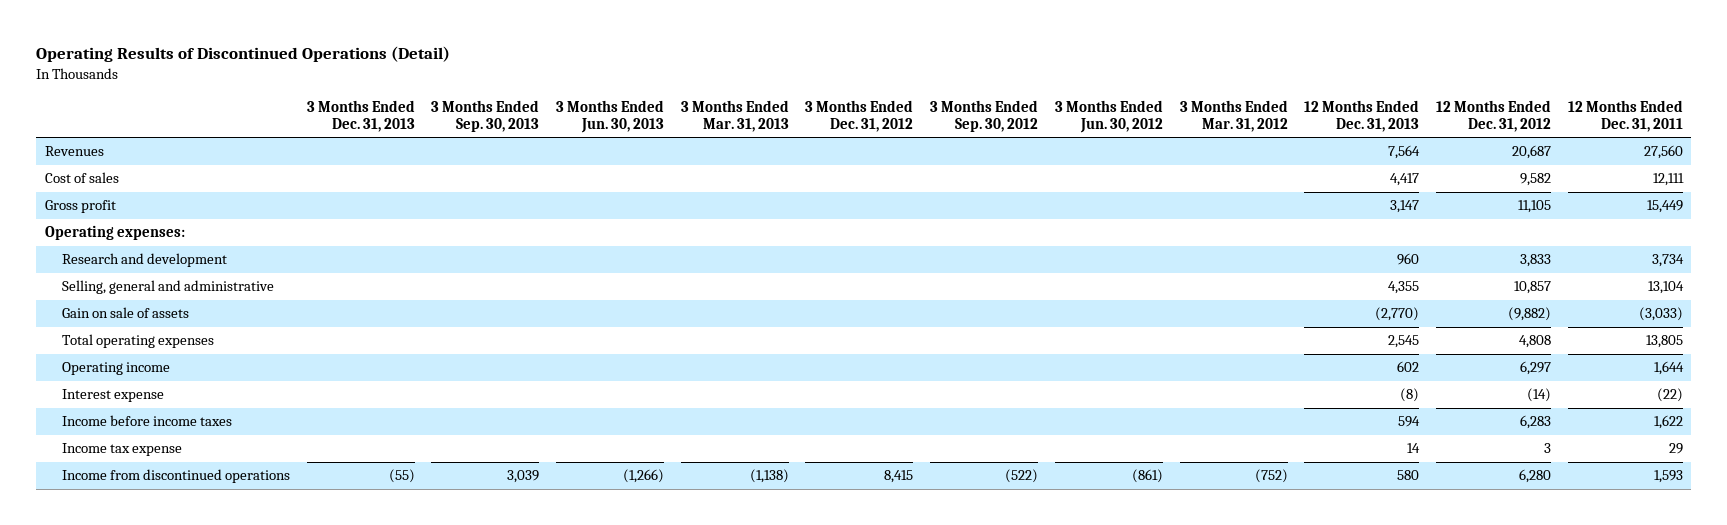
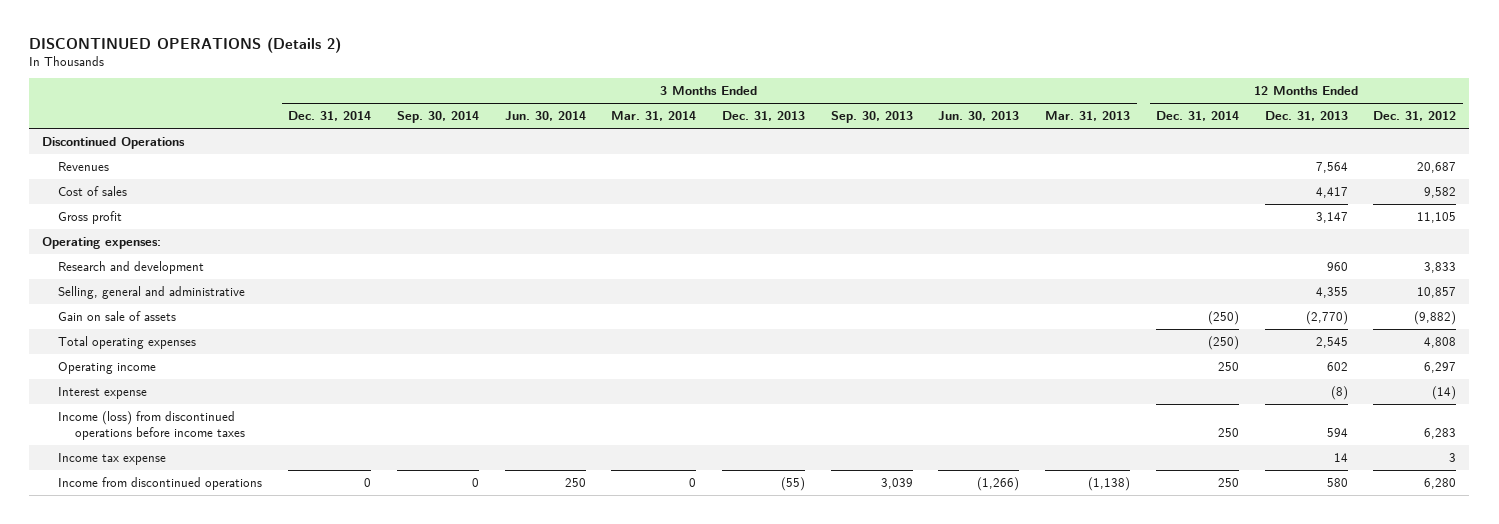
[36,45,451,62] Operating Results of Discontinued Operations (Detail) -> [29,36,342,53] DISCONTINUED OPERATIONS (Details 2)
[805,99,914,133] 3 Months Ended Dec. 31, 2012 -> none
[930,99,1039,133] 3 Months Ended Sep. 30, 2012 -> none
[1054,99,1163,134] 3 Months Ended Jun. 30, 2012 -> none
[1179,99,1288,133] 3 Months Ended Mar. 31, 2012 -> none
[1567,99,1683,133] 12 Months Ended Dec. 31, 2011 -> none
none -> [288,111,372,122] Dec. 31, 2014
none -> [396,111,479,124] Sep. 30, 2014
none -> [504,111,586,122] Jun. 30, 2014
none -> [611,111,697,122] Mar. 31, 2014
none -> [1155,111,1239,122] Dec. 31, 2014
none -> [42,136,186,149] Discontinued Operations
[62,415,233,427] Income before income taxes -> [58,410,245,440] Income (loss) from discontinued operations before income taxes

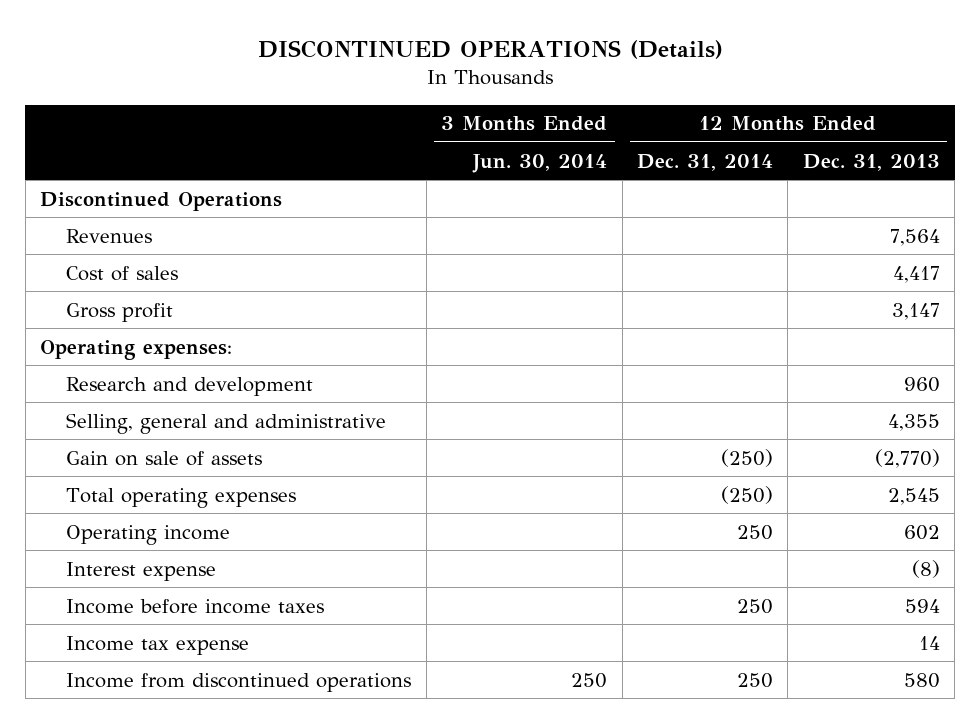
[29,36,342,53] DISCONTINUED OPERATIONS (Details 2) -> [258,39,724,59] DISCONTINUED OPERATIONS (Details)
[288,111,372,122] Dec. 31, 2014 -> none
[396,111,479,124] Sep. 30, 2014 -> none
[611,111,697,122] Mar. 31, 2014 -> none
[722,111,806,122] Dec. 31, 2013 -> none
[830,111,913,124] Sep. 30, 2013 -> none
[938,111,1020,122] Jun. 30, 2013 -> none
[1045,111,1131,122] Mar. 31, 2013 -> none
[1373,111,1457,122] Dec. 31, 2012 -> none
[58,410,245,440] Income (loss) from discontinued operations before income taxes -> [66,598,325,614] Income before income taxes

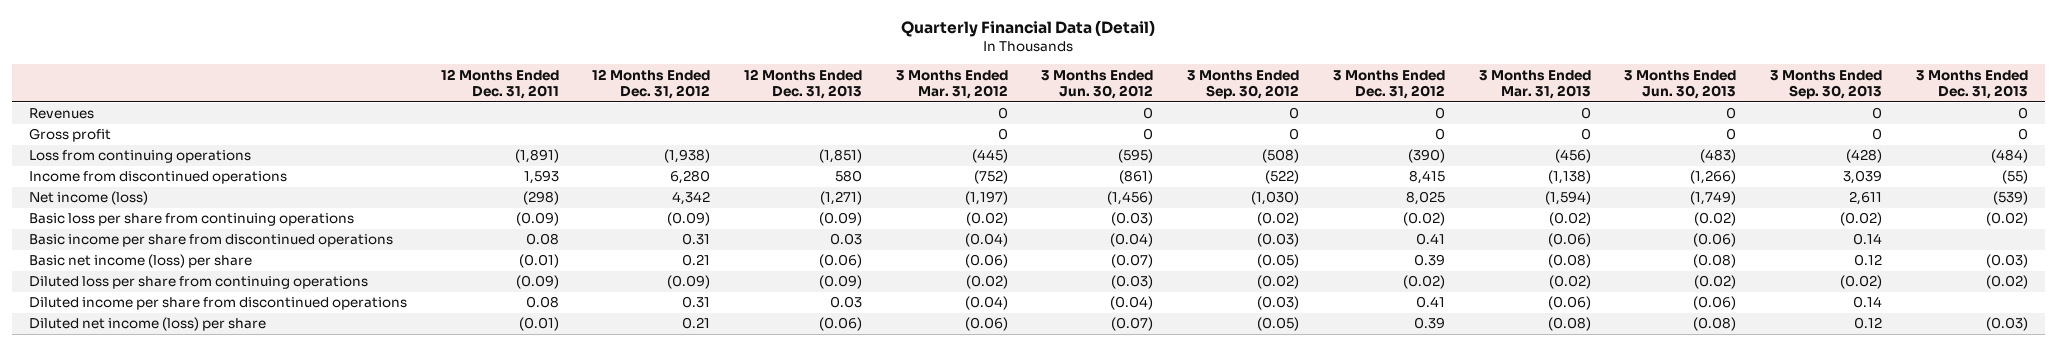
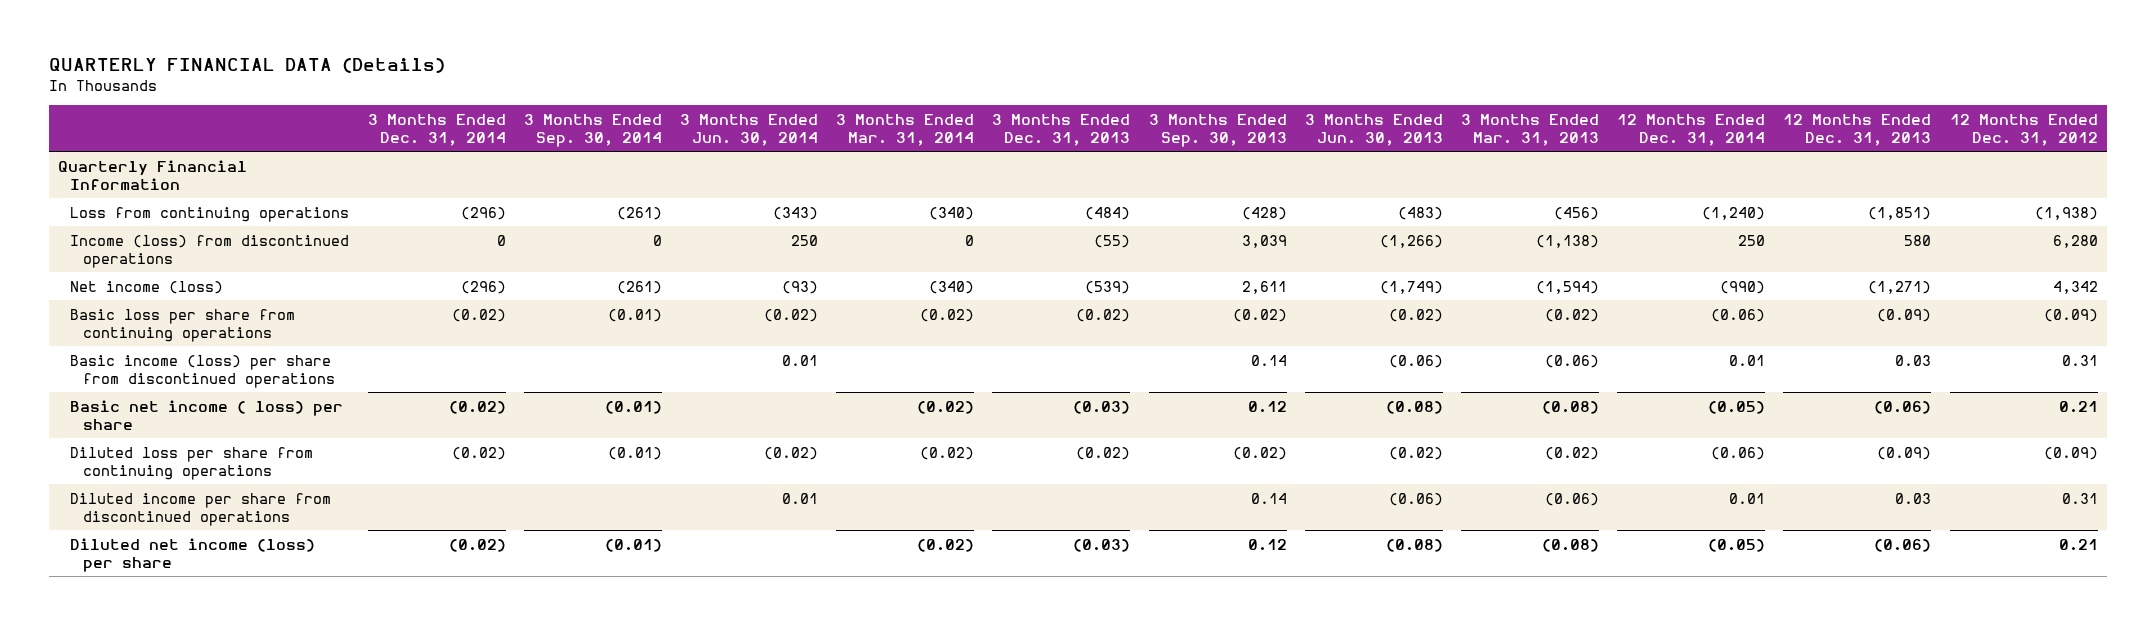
[901,19,1156,37] Quarterly Financial Data (Detail) -> [48,58,445,74] QUARTERLY FINANCIAL DATA (Details)
[440,68,559,100] 12 Months Ended Dec. 31, 2011 -> none
[895,69,1008,100] 3 Months Ended Mar. 31, 2012 -> none
[1041,69,1154,100] 3 Months Ended Jun. 30, 2012 -> none
[1187,69,1300,100] 3 Months Ended Sep. 30, 2012 -> none
[1332,69,1445,100] 3 Months Ended Dec. 31, 2012 -> none
none -> [367,113,506,147] 3 Months Ended Dec. 31, 2014
none -> [523,113,662,148] 3 Months Ended Sep. 30, 2014
none -> [679,113,818,147] 3 Months Ended Jun. 30, 2014
none -> [836,113,975,147] 3 Months Ended Mar. 31, 2014
none -> [1617,113,1766,147] 12 Months Ended Dec. 31, 2014
[28,108,94,120] Revenues -> none
[28,128,111,143] Gross profit -> none
none -> [57,159,247,190] Quarterly Financial Information
[28,171,287,185] Income from discontinued operations -> [70,234,350,268] Income (loss) from discontinued operations
[28,234,393,248] Basic income per share from discontinued operations -> [70,354,335,388] Basic income (loss) per share from discontinued operations
[28,254,252,269] Basic net income (loss) per share -> [70,399,344,430] Basic net income ( loss) per share

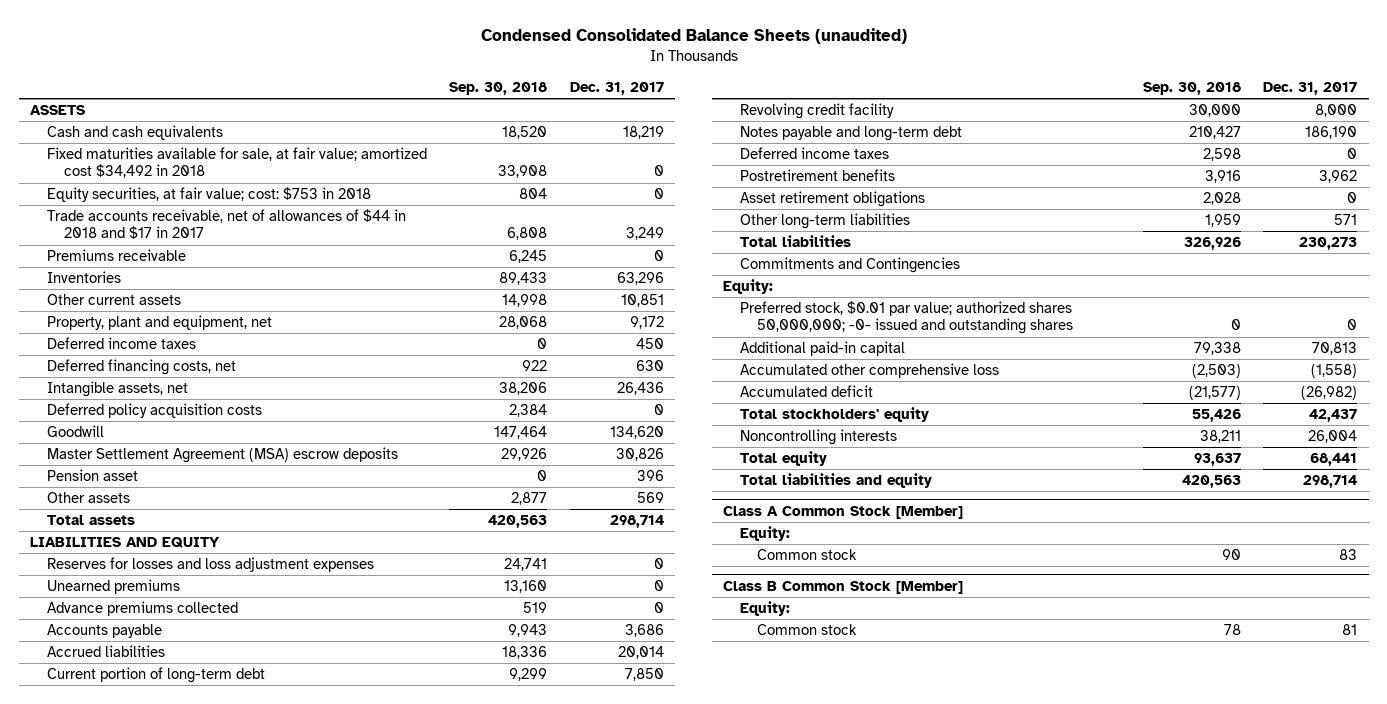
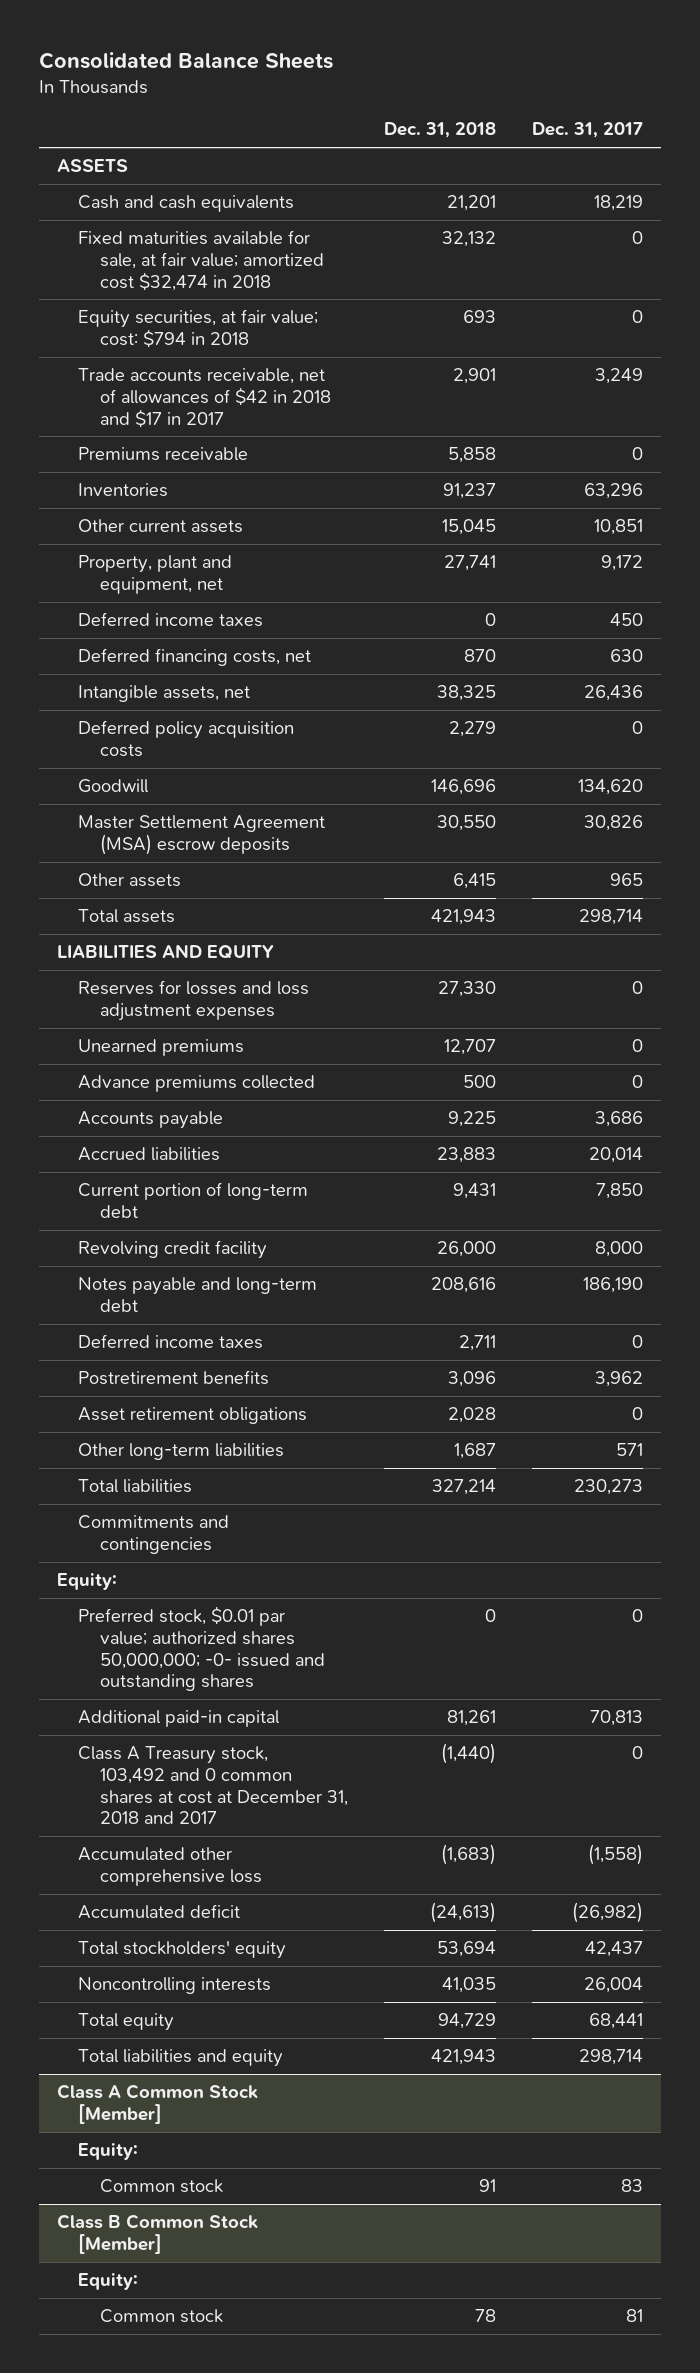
[480,28,907,45] Condensed Consolidated Balance Sheets (unaudited) -> [38,51,333,69] Consolidated Balance Sheets
[449,81,548,95] Sep. 30, 2018 -> none
none -> [383,122,496,139] Dec. 31, 2018
[46,147,427,179] Fixed maturities available for sale, at fair value; amortized cost $34,492 in 2018 -> [78,230,324,291] Fixed maturities available for sale, at fair value; amortized cost $32,474 in 2018
[46,187,371,203] Equity securities, at fair value; cost: $753 in 2018 -> [78,309,319,349] Equity securities, at fair value; cost: $794 in 2018
[46,209,406,240] Trade accounts receivable, net of allowances of $44 in 2018 and $17 in 2017 -> [78,368,331,428] Trade accounts receivable, net of allowances of $42 in 2018 and $17 in 2017
[46,469,138,482] Pension asset -> none
[637,492,665,504] 569 -> [610,873,644,887] 965
[740,257,961,274] Commitments and Contingencies -> [78,1515,230,1555] Commitments and contingencies
none -> [78,1746,348,1825] Class A Treasury stock, 103,492 and 0 common shares at cost at December 31, 2018 and 2017

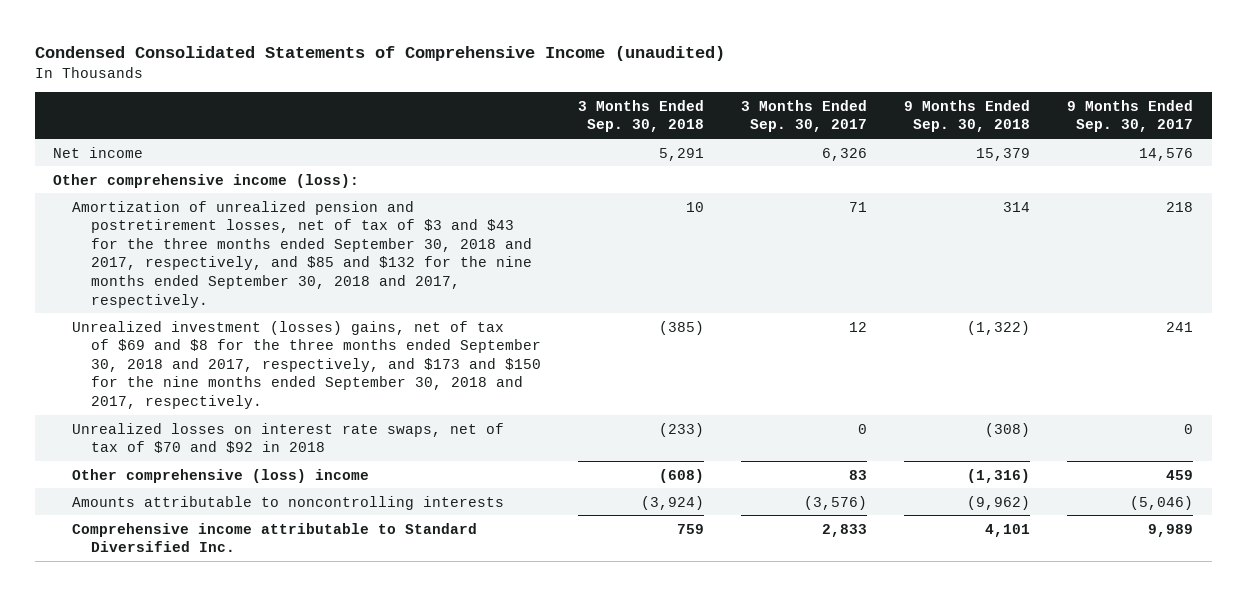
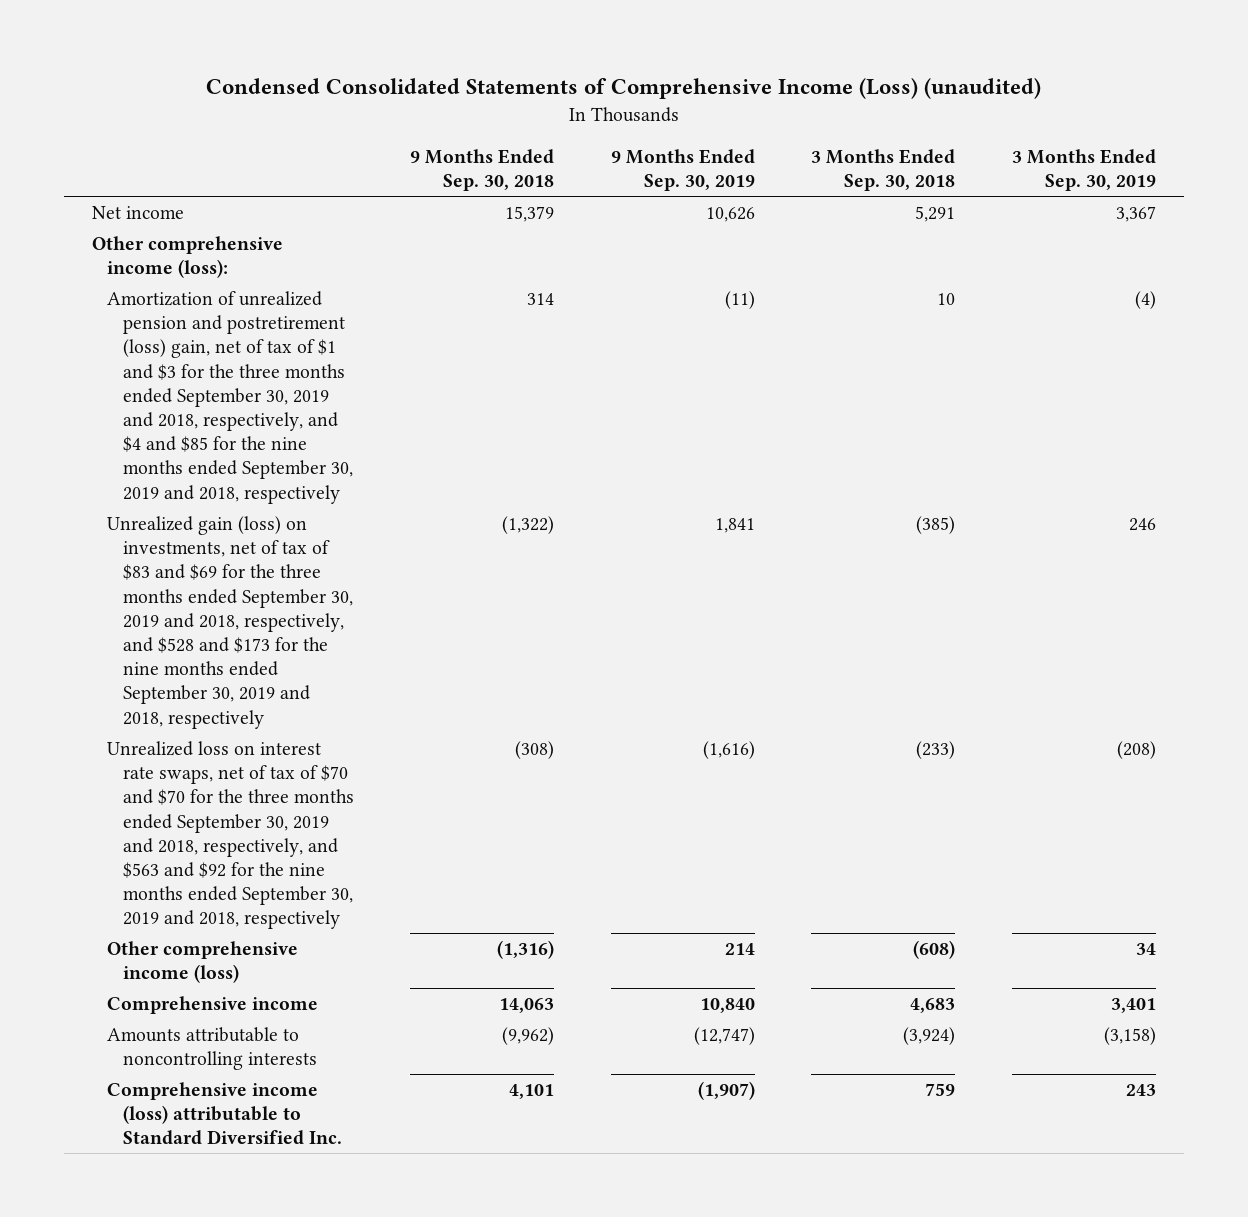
[34,45,725,61] Condensed Consolidated Statements of Comprehensive Income (unaudited) -> [205,78,1041,100] Condensed Consolidated Statements of Comprehensive Income (Loss) (unaudited)
[740,99,867,133] 3 Months Ended Sep. 30, 2017 -> none
[1067,99,1194,133] 9 Months Ended Sep. 30, 2017 -> none
none -> [610,148,755,191] 9 Months Ended Sep. 30, 2019
none -> [1011,148,1156,191] 3 Months Ended Sep. 30, 2019
[71,200,532,308] Amortization of unrealized pension and postretirement losses, net of tax of $3 and $43 for the three months ended September 30, 2018 and 2017, respectively, and $85 and $132 for the nine months ended September 30, 2018 and 2017, respectively. -> [107,290,353,504] Amortization of unrealized pension and postretirement (loss) gain, net of tax of $1 and $3 for the three months ended September 30, 2019 and 2018, respectively, and $4 and $85 for the nine months ended September 30, 2019 and 2018, respectively
[71,320,541,409] Unrealized investment (losses) gains, net of tax of $69 and $8 for the three months ended September 30, 2018 and 2017, respectively, and $173 and $150 for the nine months ended September 30, 2018 and 2017, respectively. -> [107,515,353,729] Unrealized gain (loss) on investments, net of tax of $83 and $69 for the three months ended September 30, 2019 and 2018, respectively, and $528 and $173 for the nine months ended September 30, 2019 and 2018, respectively
[71,422,504,454] Unrealized losses on interest rate swaps, net of tax of $70 and $92 in 2018 -> [107,740,354,930] Unrealized loss on interest rate swaps, net of tax of $70 and $70 for the three months ended September 30, 2019 and 2018, respectively, and $563 and $92 for the nine months ended September 30, 2019 and 2018, respectively
[71,468,369,483] Other comprehensive (loss) income -> [107,940,299,984] Other comprehensive income (loss)
none -> [107,995,319,1014] Comprehensive income
[71,522,477,553] Comprehensive income attributable to Standard Diversified Inc. -> [107,1081,342,1146] Comprehensive income (loss) attributable to Standard Diversified Inc.

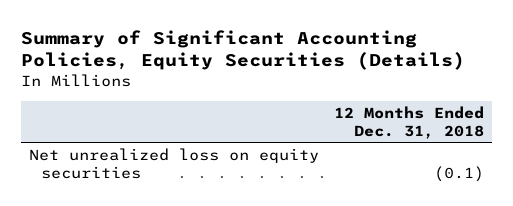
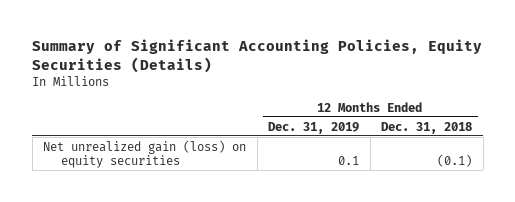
none -> [268,121,360,134] Dec. 31, 2019
[28,148,319,179] Net unrealized loss on equity securities -> [43,139,247,168] Net unrealized gain (loss) on equity securities

